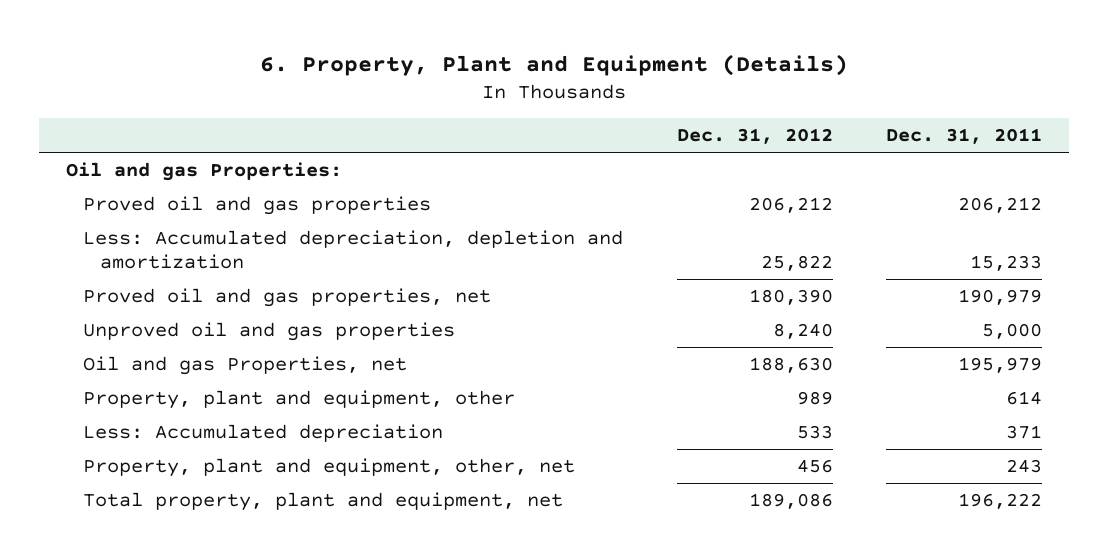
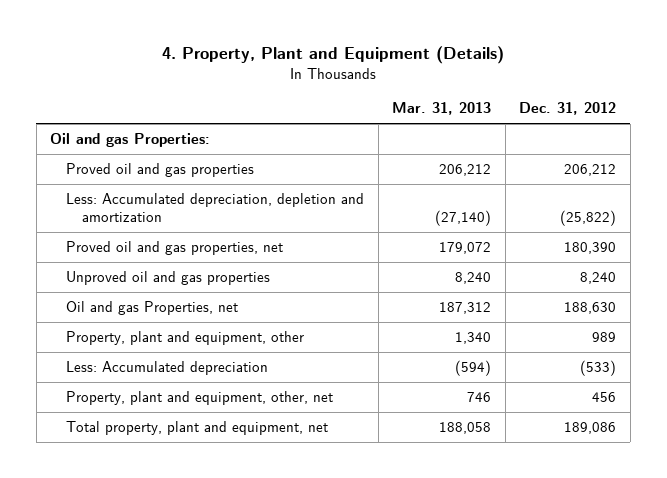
[260,53,849,76] 6. Property, Plant and Equipment (Details) -> [162,46,505,65] 4. Property, Plant and Equipment (Details)
[886,128,1043,145] Dec. 31, 2011 -> none
none -> [392,102,492,116] Mar. 31, 2013
[760,255,833,272] 25,822 -> [560,210,617,227] (25,822)
[796,425,833,440] 533 -> [580,360,617,377] (533)

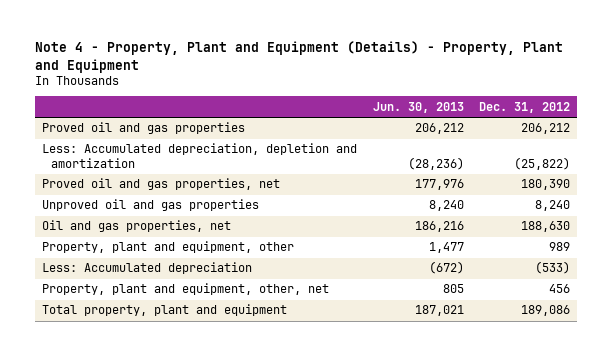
[162,46,505,65] 4. Property, Plant and Equipment (Details) -> [34,41,563,73] Note 4 - Property, Plant and Equipment (Details) - Property, Plant and Equipment
[392,102,492,116] Mar. 31, 2013 -> none
none -> [372,101,464,113] Jun. 30, 2013
[50,133,211,148] Oil and gas Properties: -> none
[66,301,239,316] Oil and gas Properties, net -> [42,220,232,233] Oil and gas properties, net
[66,421,329,436] Total property, plant and equipment, net -> [42,304,288,317] Total property, plant and equipment

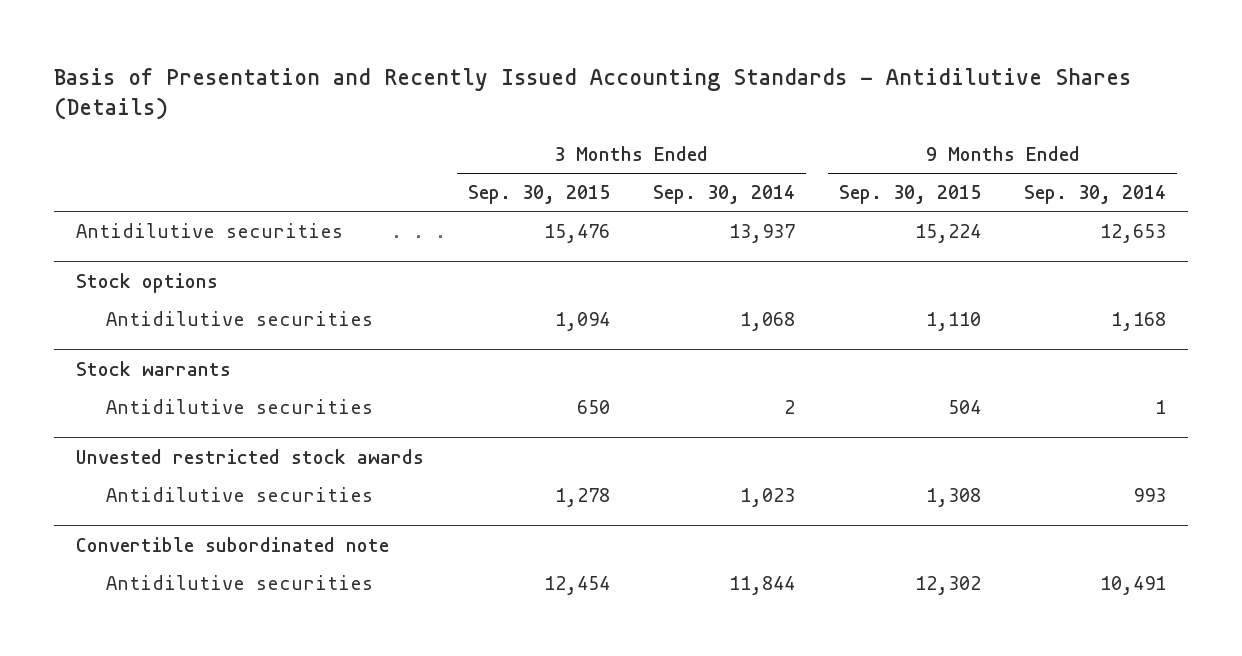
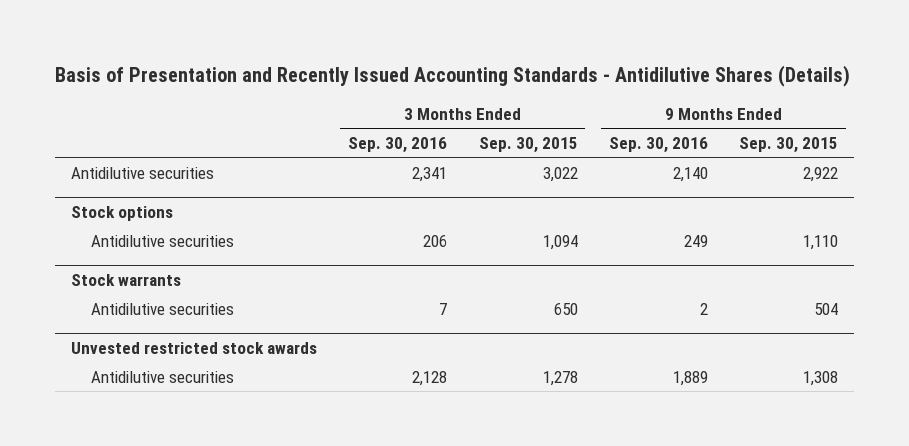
[653,184,796,204] Sep. 30, 2014 -> none
[1024,184,1167,204] Sep. 30, 2014 -> none
none -> [348,136,448,153] Sep. 30, 2016
none -> [608,136,708,153] Sep. 30, 2016
[543,223,610,243] 15,476 -> [542,166,578,182] 3,022
[914,223,981,243] 15,224 -> [803,166,839,182] 2,922
[75,536,389,552] Convertible subordinated note -> none
[105,574,373,590] Antidilutive securities -> none

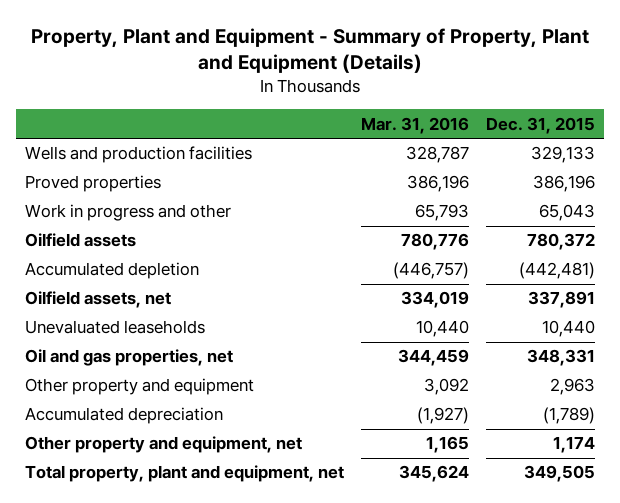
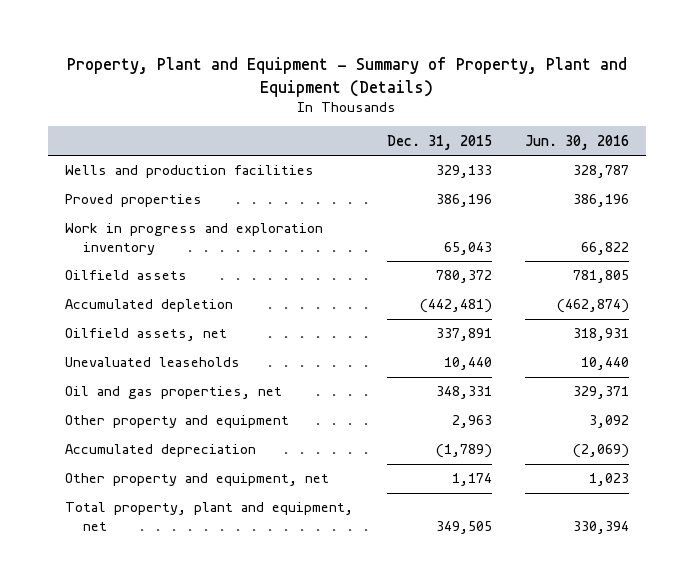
[361,116,470,134] Mar. 31, 2016 -> none
none -> [525,134,630,150] Jun. 30, 2016
[24,204,231,222] Work in progress and other -> [64,223,323,255] Work in progress and exploration inventory

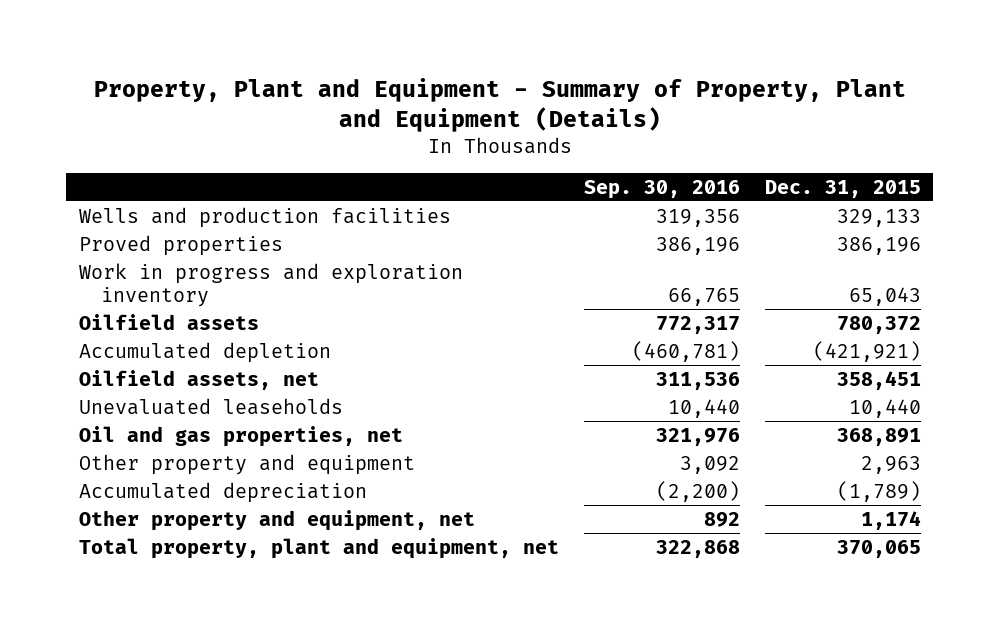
[525,134,630,150] Jun. 30, 2016 -> none
none -> [583,179,740,199] Sep. 30, 2016
[419,299,492,314] (442,481) -> [812,340,921,362] (421,921)
[435,328,492,342] 337,891 -> [836,370,921,390] 358,451
[435,386,492,400] 348,331 -> [836,427,921,446] 368,891
[435,520,492,534] 349,505 -> [836,539,921,558] 370,065

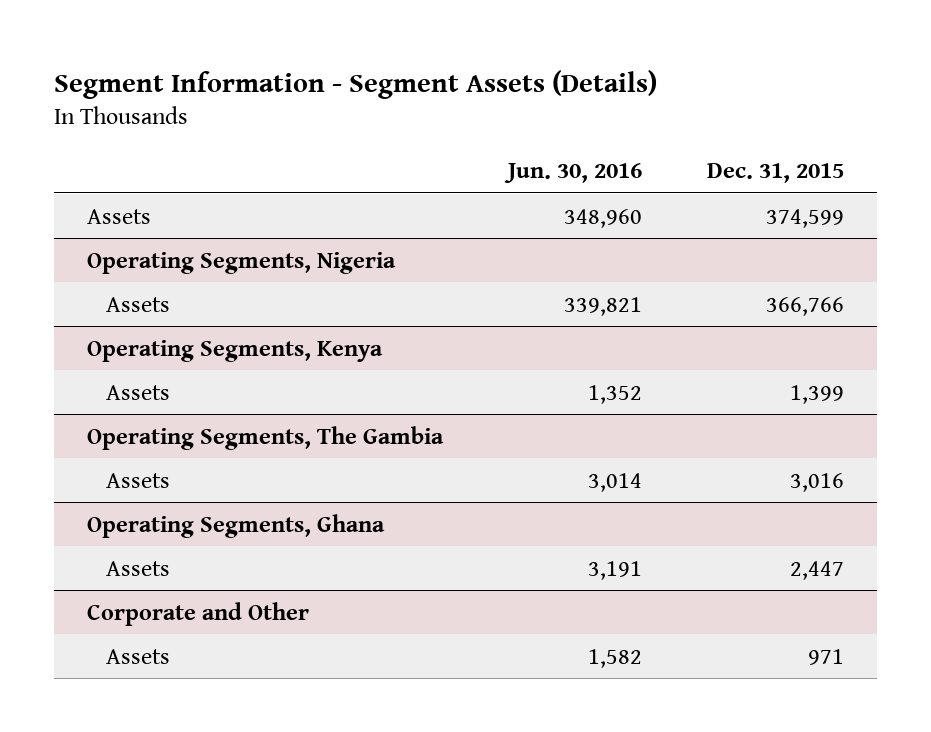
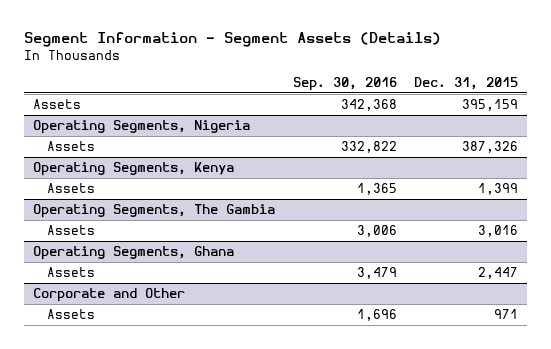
[504,163,643,184] Jun. 30, 2016 -> none
none -> [292,76,397,91] Sep. 30, 2016
[766,208,845,228] 374,599 -> [462,99,519,112] 395,159
[766,296,845,316] 366,766 -> [462,141,519,154] 387,326

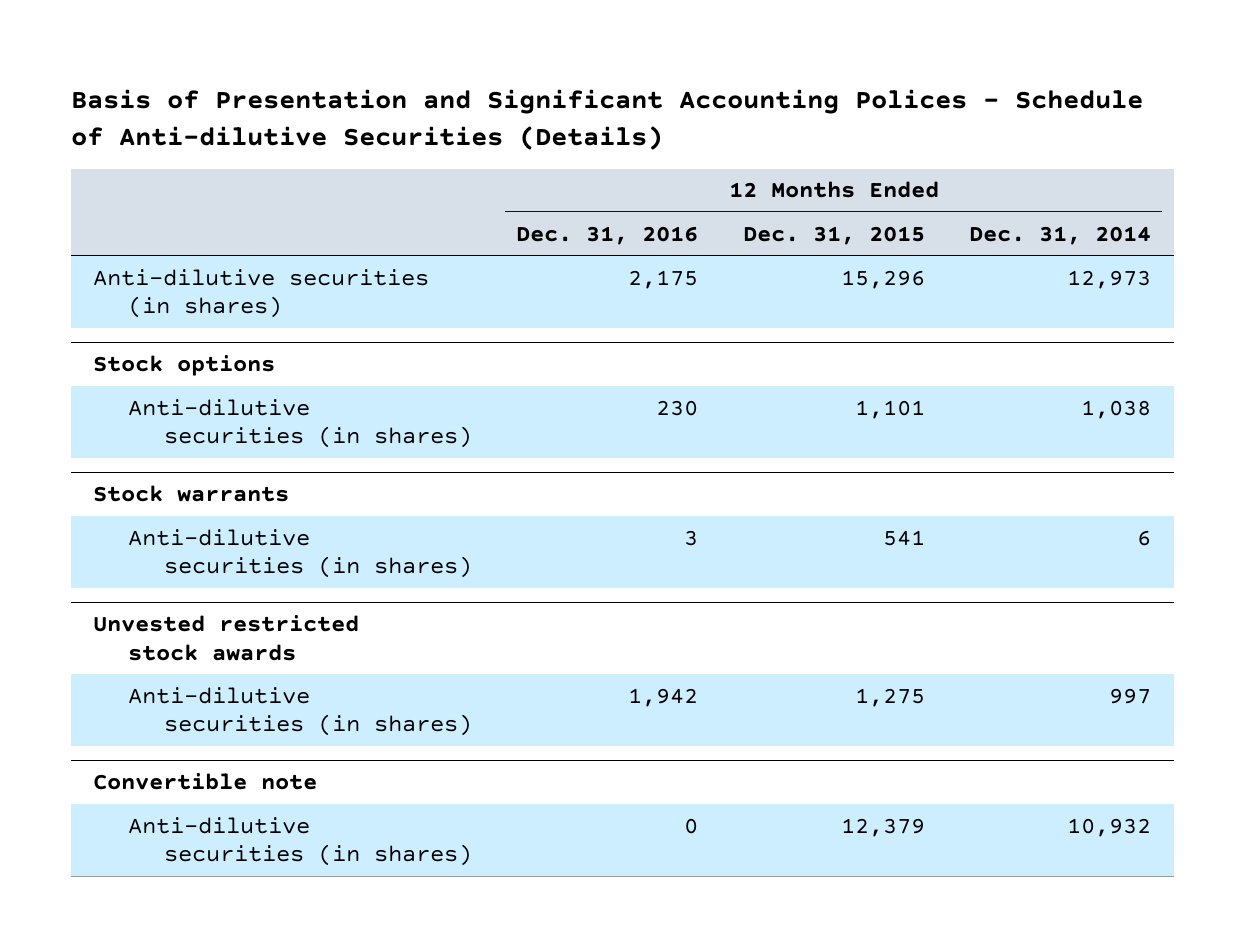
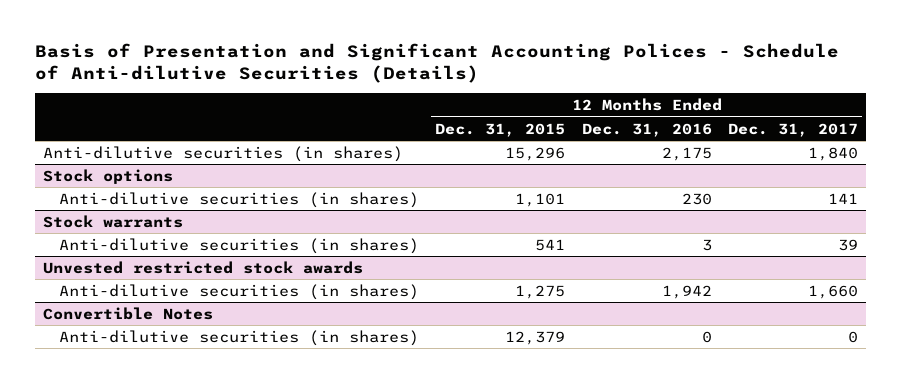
[969,225,1152,245] Dec. 31, 2014 -> none
none -> [727,122,858,137] Dec. 31, 2017
[92,772,317,790] Convertible note -> [42,306,213,320] Convertible Notes

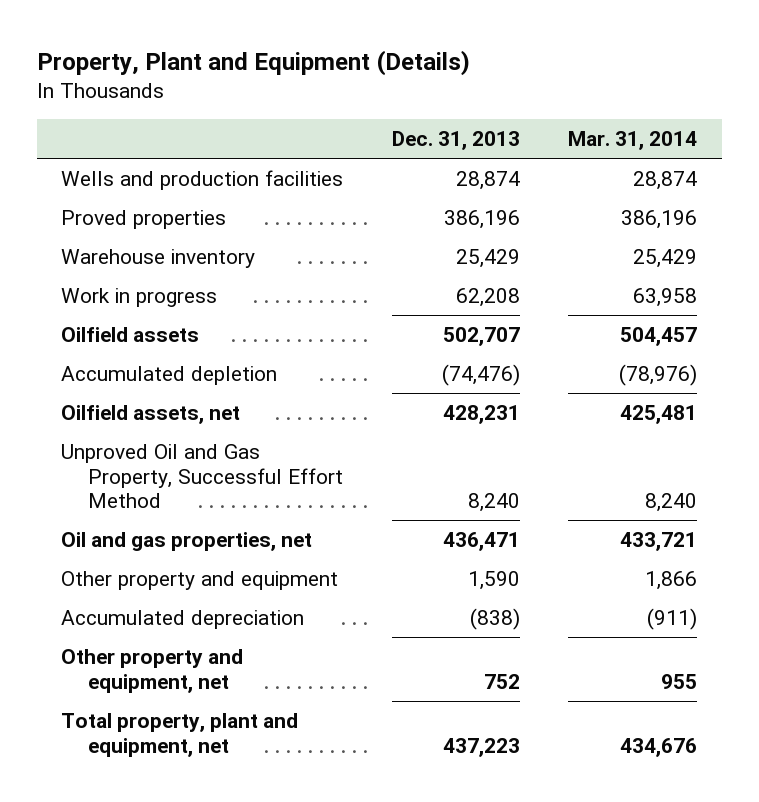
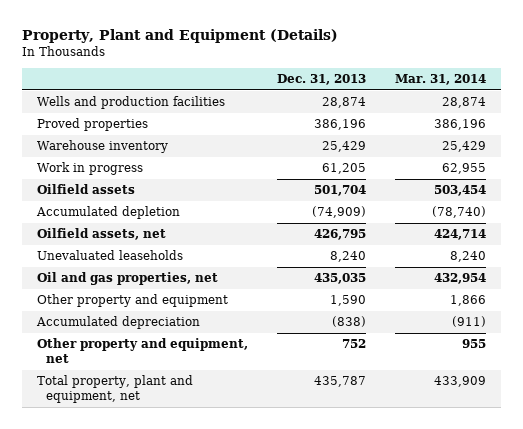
[455,287,520,307] 62,208 -> [321,163,366,175] 61,205
[633,287,698,307] 63,958 -> [442,163,487,175] 62,955
[442,326,520,346] 502,707 -> [313,185,366,197] 501,704
[620,326,698,346] 504,457 -> [434,185,487,197] 503,454
[441,363,520,386] (74,476) -> [311,206,366,219] (74,909)
[619,363,698,386] (78,976) -> [432,206,487,219] (78,740)
[442,404,520,424] 428,231 -> [313,229,366,241] 426,795
[620,404,698,424] 425,481 -> [434,229,487,241] 424,714
[61,443,344,509] Unproved Oil and Gas Property, Successful Effort Method -> [36,250,183,261] Unevaluated leaseholds
[442,531,520,551] 436,471 -> [313,273,366,285] 435,035
[620,531,698,551] 433,721 -> [434,273,487,285] 432,954
[442,737,520,757] 437,223 -> [313,376,366,388] 435,787
[620,737,698,757] 434,676 -> [434,376,487,388] 433,909

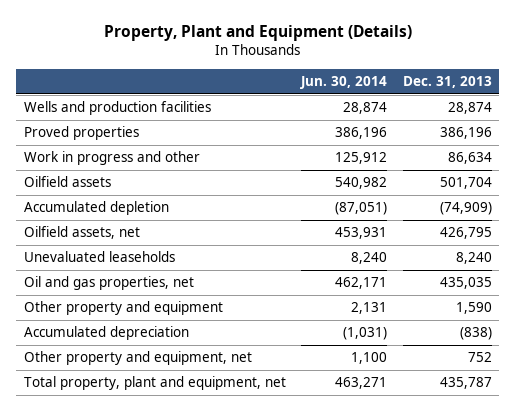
[395,74,487,86] Mar. 31, 2014 -> none
none -> [300,76,388,90] Jun. 30, 2014
[36,140,168,154] Warehouse inventory -> none
[36,162,143,176] Work in progress -> [24,151,201,166] Work in progress and other
[321,163,366,175] 61,205 -> [447,152,492,165] 86,634

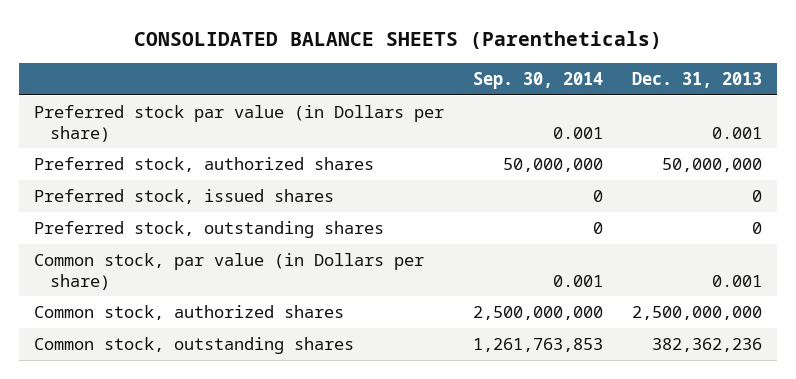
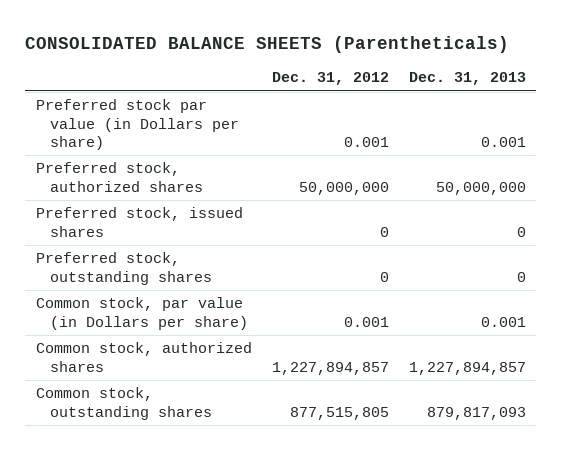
[472,72,603,90] Sep. 30, 2014 -> none
none -> [271,72,389,86] Dec. 31, 2012
[632,306,763,321] 2,500,000,000 -> [409,361,527,375] 1,227,894,857
[652,338,763,353] 382,362,236 -> [427,406,527,420] 879,817,093

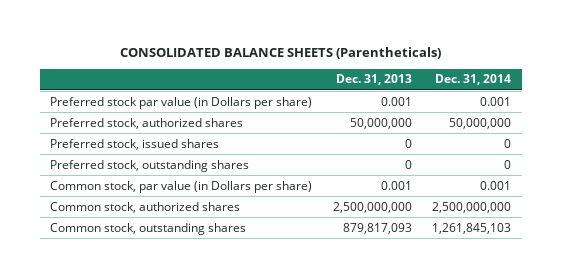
[271,72,389,86] Dec. 31, 2012 -> none
none -> [435,74,512,86] Dec. 31, 2014
[409,361,527,375] 1,227,894,857 -> [332,201,412,213] 2,500,000,000

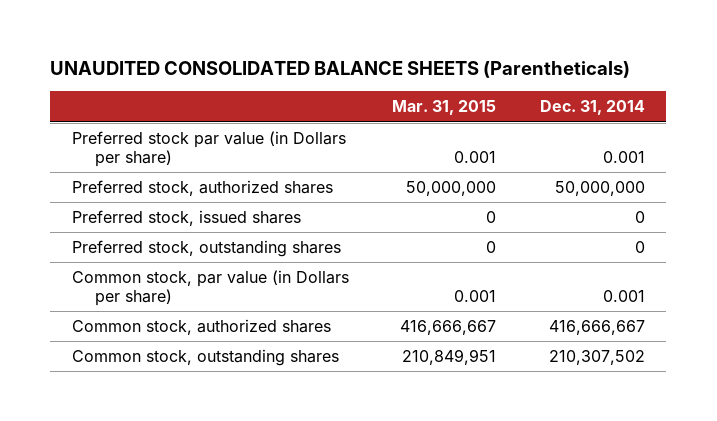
[119,47,441,60] CONSOLIDATED BALANCE SHEETS (Parentheticals) -> [50,61,631,79] UNAUDITED CONSOLIDATED BALANCE SHEETS (Parentheticals)
[335,74,412,86] Dec. 31, 2013 -> none
none -> [392,100,497,116] Mar. 31, 2015
[432,201,512,213] 2,500,000,000 -> [548,319,645,335] 416,666,667
[432,222,512,234] 1,261,845,103 -> [548,349,645,365] 210,307,502

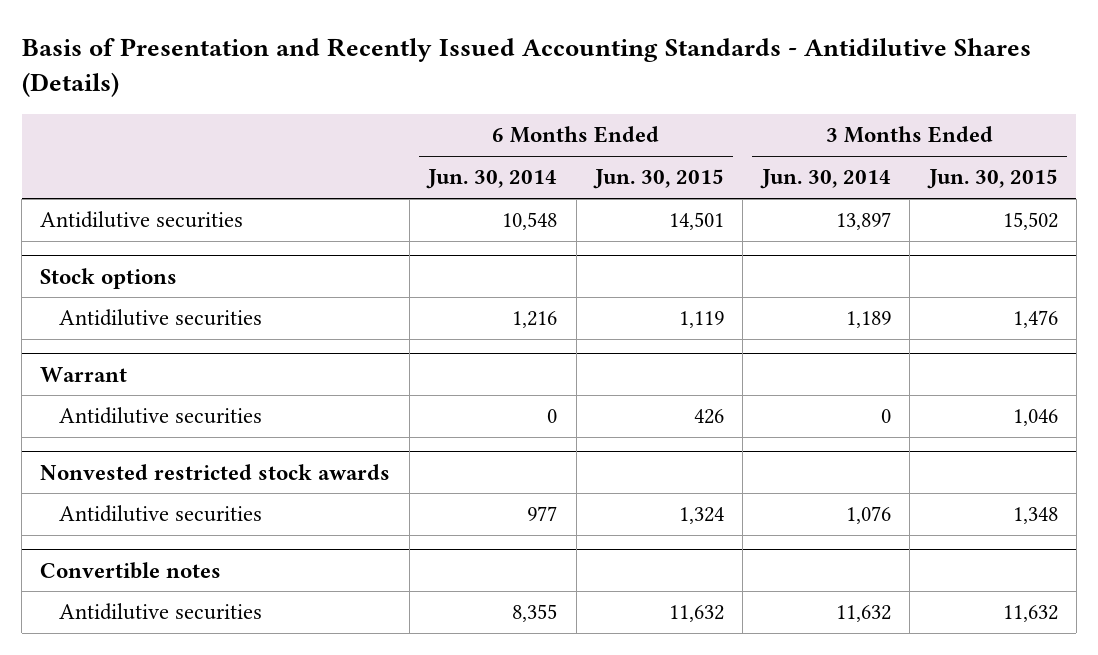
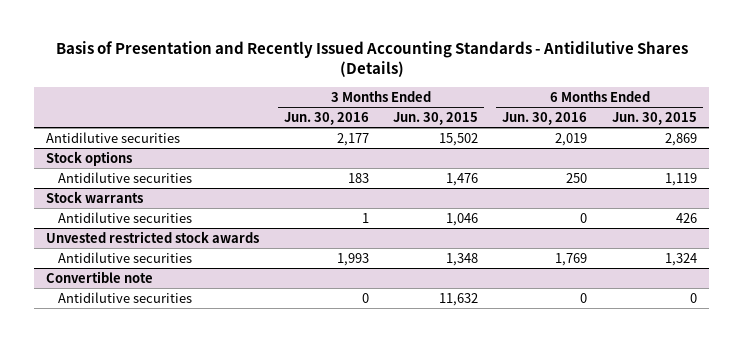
[426,169,558,190] Jun. 30, 2014 -> none
[759,169,891,190] Jun. 30, 2014 -> none
none -> [283,111,369,125] Jun. 30, 2016
none -> [502,111,588,125] Jun. 30, 2016
[668,212,724,231] 14,501 -> [664,132,697,146] 2,869
[40,366,128,382] Warrant -> [46,190,144,203] Stock warrants
[40,463,391,480] Nonvested restricted stock awards -> [46,230,260,243] Unvested restricted stock awards
[40,561,222,579] Convertible notes -> [46,270,154,283] Convertible note
[668,605,724,623] 11,632 -> [689,292,697,303] 0

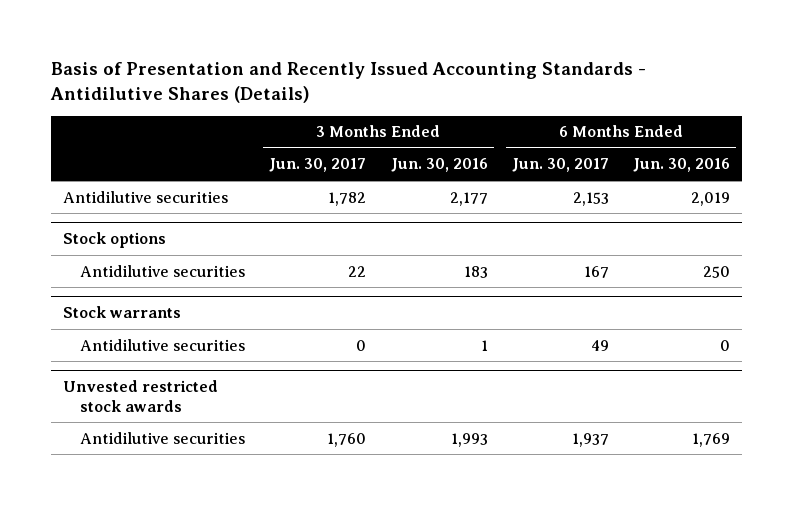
[393,111,479,125] Jun. 30, 2015 -> none
[611,111,697,125] Jun. 30, 2015 -> none
none -> [269,158,367,173] Jun. 30, 2017
none -> [511,158,609,173] Jun. 30, 2017
[46,270,154,283] Convertible note -> none
[58,291,193,303] Antidilutive securities -> none

